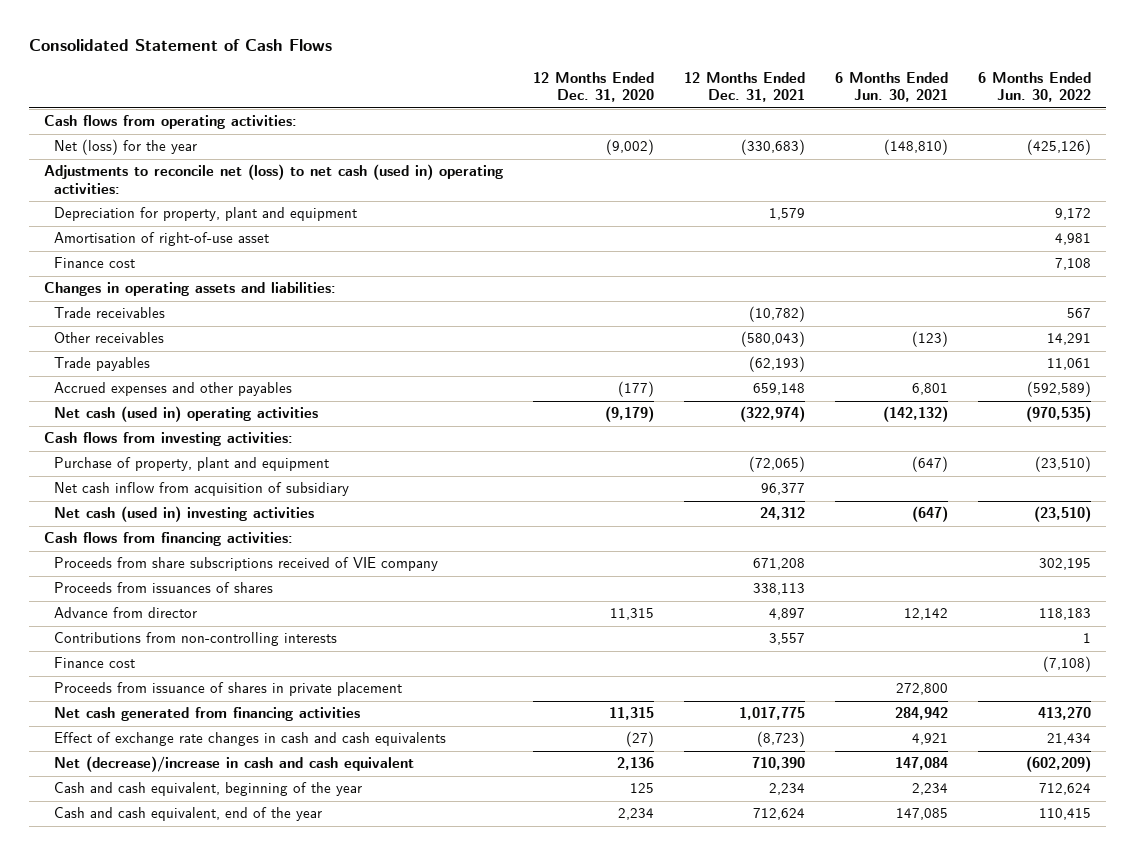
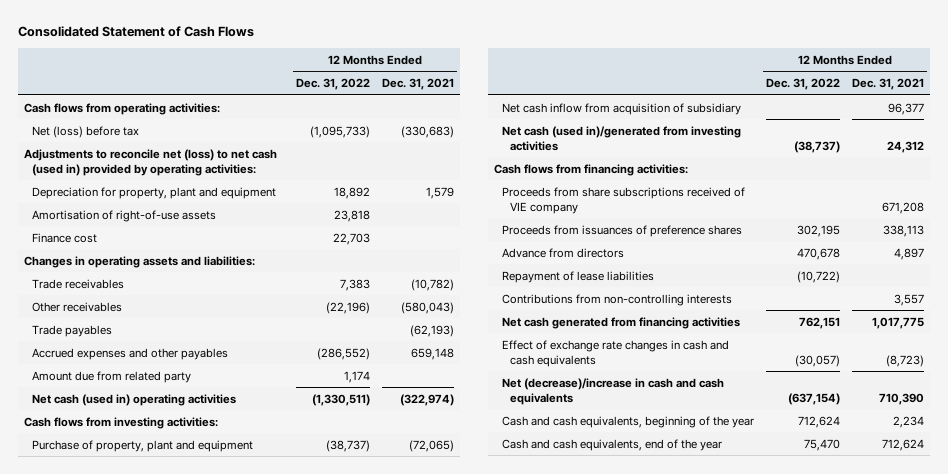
[532,71,654,103] 12 Months Ended Dec. 31, 2020 -> none
[835,71,949,103] 6 Months Ended Jun. 30, 2021 -> none
[978,71,1092,103] 6 Months Ended Jun. 30, 2022 -> none
none -> [296,78,371,91] Dec. 31, 2022
[54,139,198,156] Net (loss) for the year -> [32,125,140,138] Net (loss) before tax
[43,164,503,194] Adjustments to reconcile net (loss) to net cash (used in) operating activities: -> [24,148,278,176] Adjustments to reconcile net (loss) to net cash (used in) provided by operating activities:
[54,232,270,247] Amortisation of right-of-use asset -> [32,209,217,222] Amortisation of right-of-use assets
none -> [32,370,192,383] Amount due from related party
[54,506,315,523] Net cash (used in) investing activities -> [502,125,742,151] Net cash (used in)/generated from investing activities
[54,582,274,594] Proceeds from issuances of shares -> [502,224,743,237] Proceeds from issuances of preference shares
[54,607,198,619] Advance from director -> [502,247,625,258] Advance from directors
none -> [502,270,655,283] Repayment of lease liabilities
[54,657,136,669] Finance cost -> none
[54,682,403,697] Proceeds from issuance of shares in private placement -> none
[54,756,415,773] Net (decrease)/increase in cash and cash equivalent -> [502,377,725,405] Net (decrease)/increase in cash and cash equivalents
[54,782,363,797] Cash and cash equivalent, beginning of the year -> [502,415,755,428] Cash and cash equivalents, beginning of the year
[54,807,323,822] Cash and cash equivalent, end of the year -> [502,438,723,451] Cash and cash equivalents, end of the year

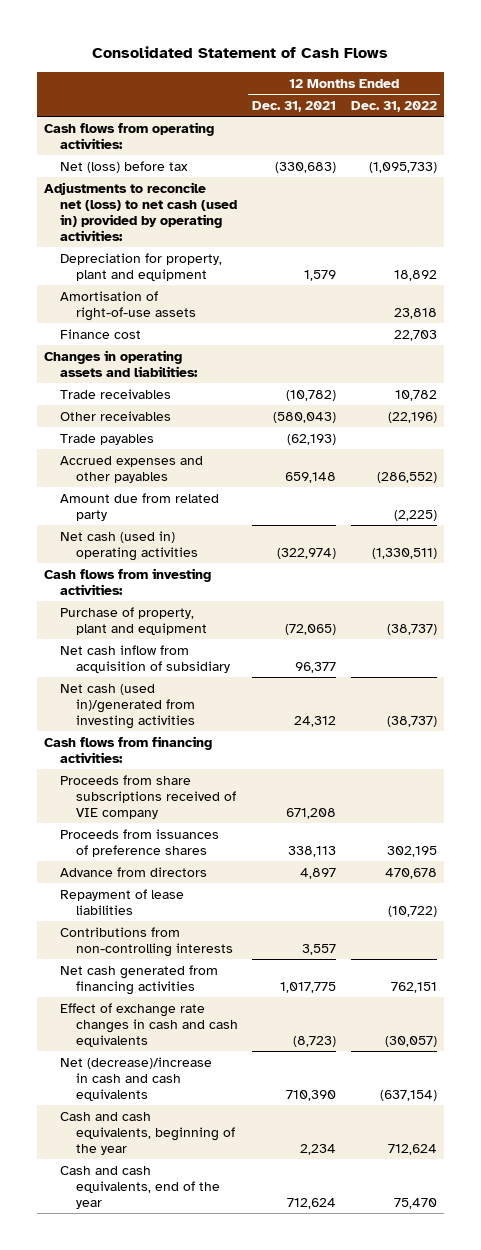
[340,278,371,291] 7,383 -> [394,389,437,401] 10,782
[344,370,371,383] 1,174 -> [393,509,437,521] (2,225)

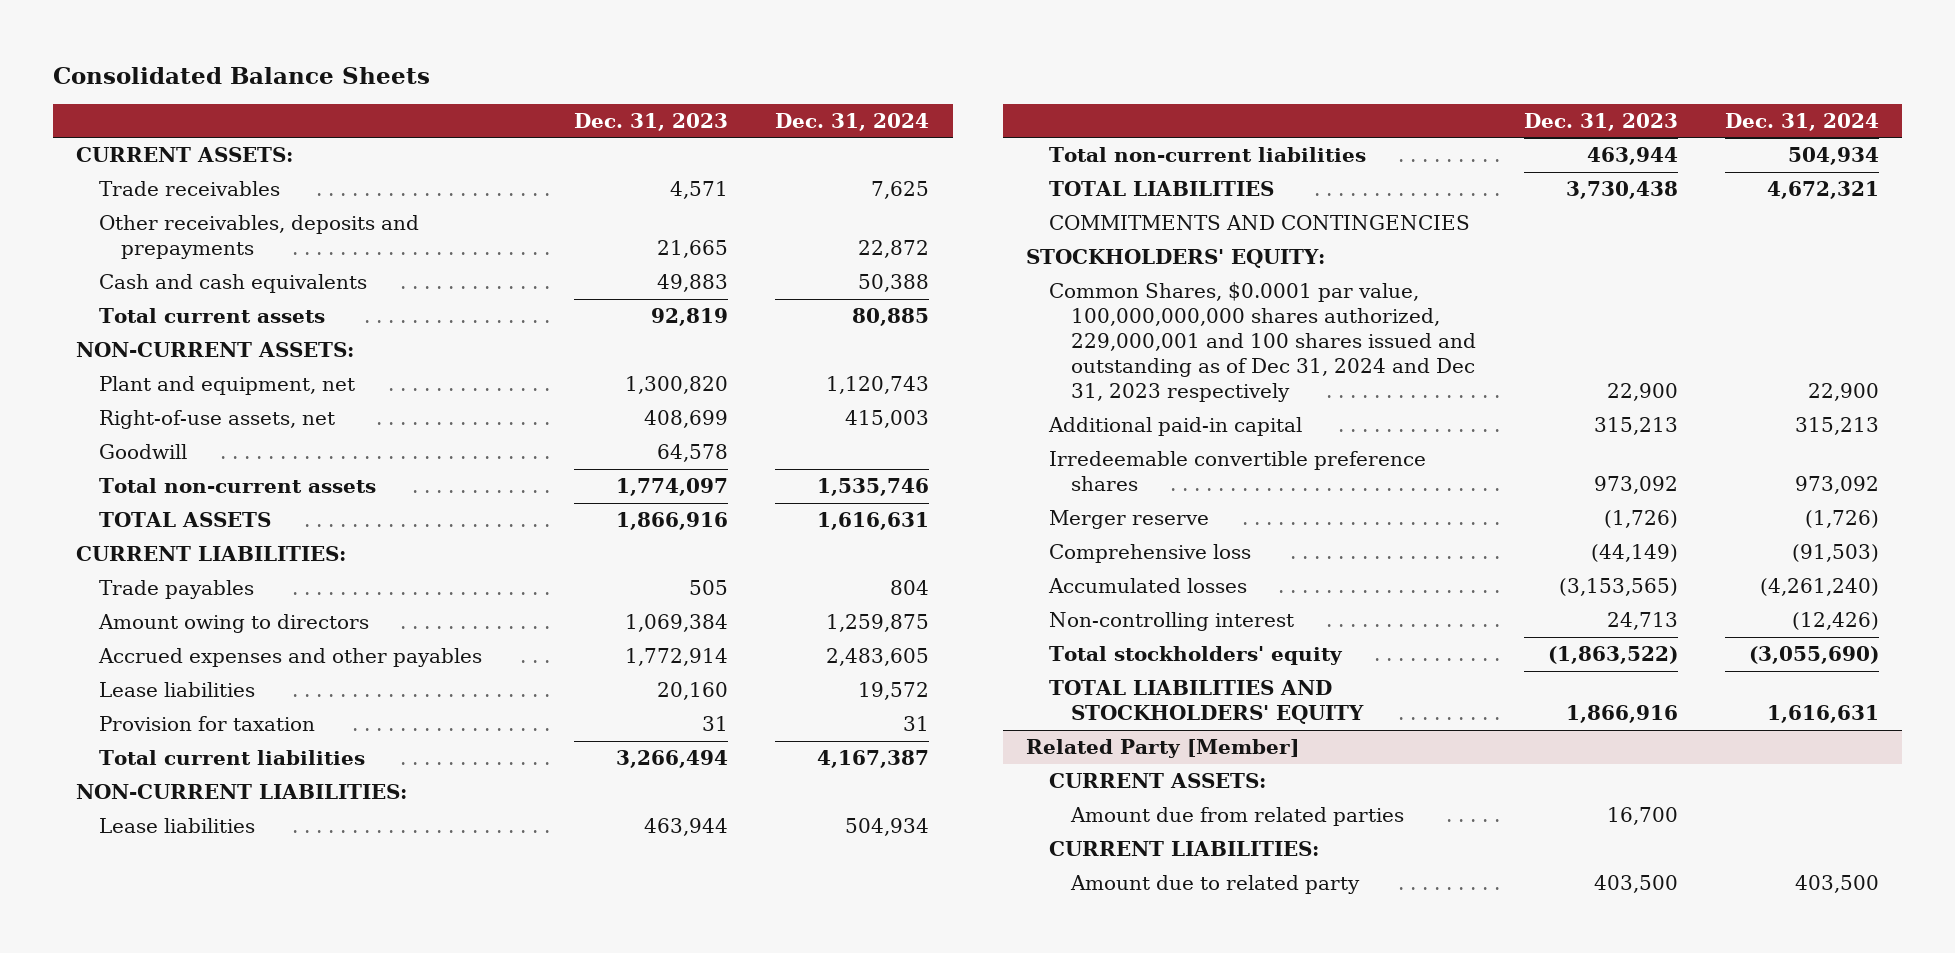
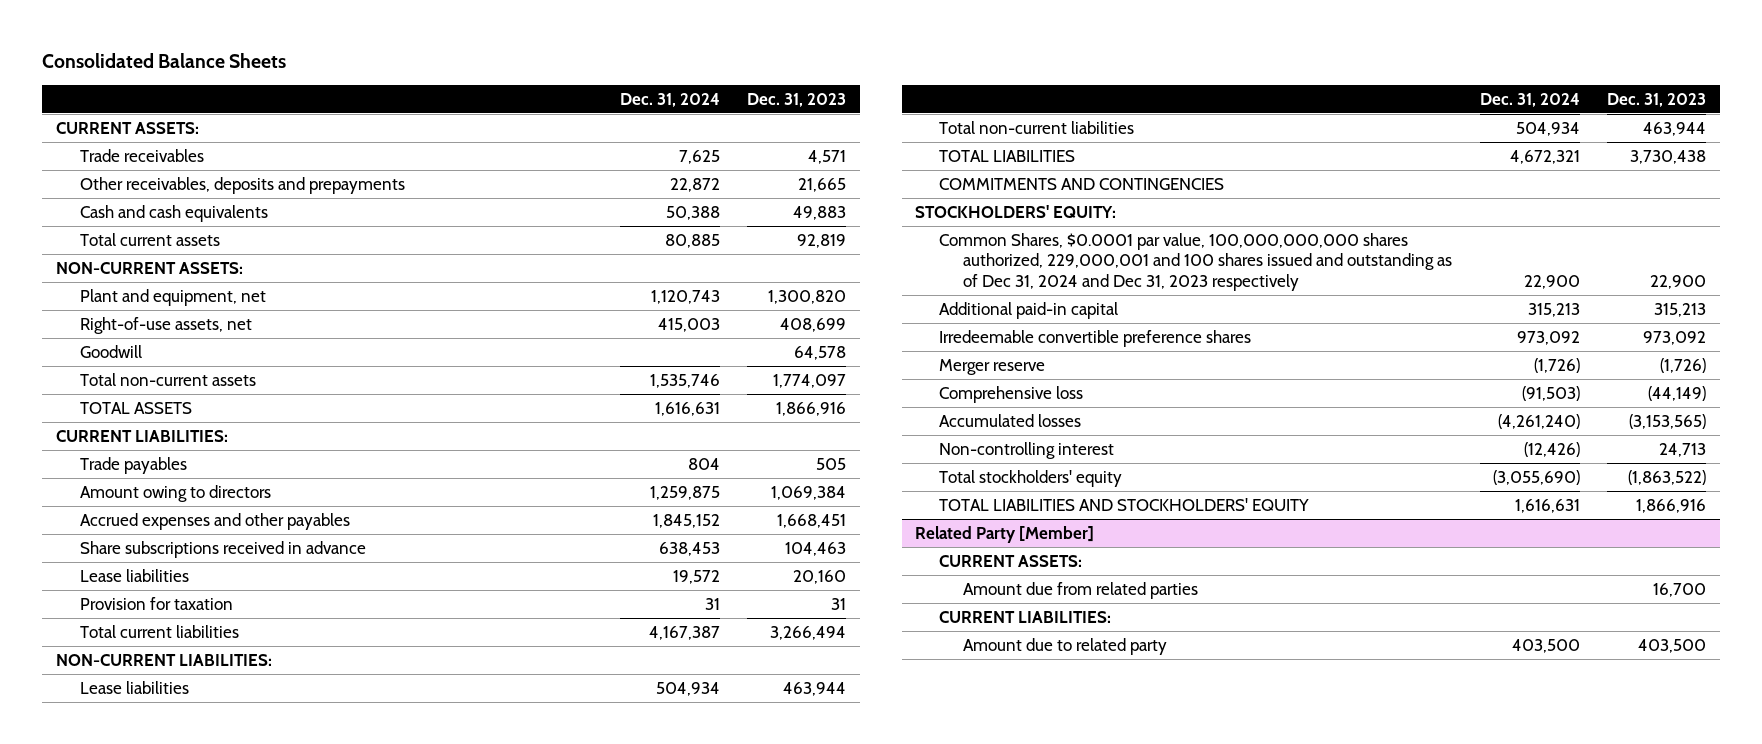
[624,648,728,667] 1,772,914 -> [777,513,847,528] 1,668,451
[825,648,929,667] 2,483,605 -> [652,513,720,528] 1,845,152
none -> [79,540,366,558] Share subscriptions received in advance

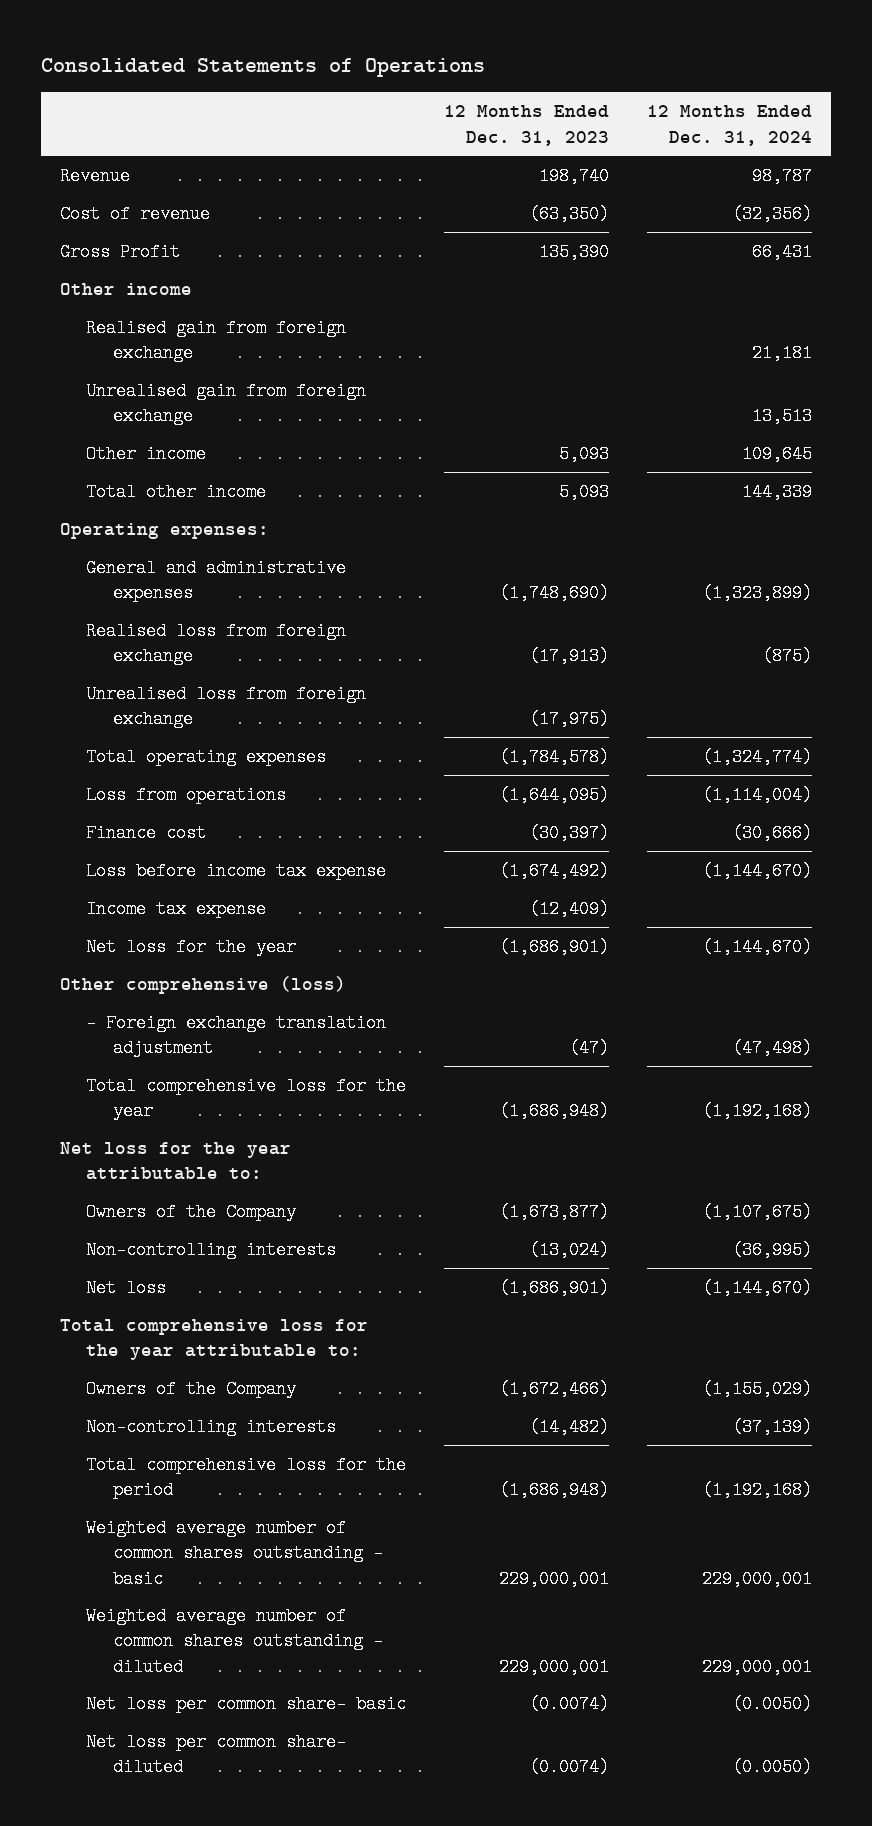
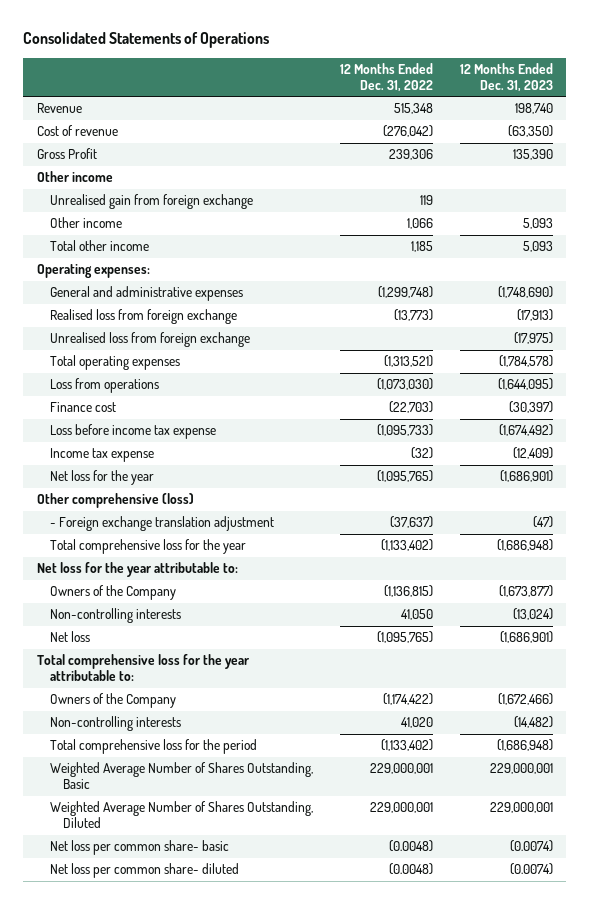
[647,105,813,146] 12 Months Ended Dec. 31, 2024 -> none
none -> [339,62,433,93] 12 Months Ended Dec. 31, 2022
[86,319,347,363] Realised gain from foreign exchange -> none
[86,1519,383,1588] Weighted average number of common shares outstanding - basic -> [49,762,313,790] Weighted Average Number of Shares Outstanding, Basic
[86,1607,383,1676] Weighted average number of common shares outstanding - diluted -> [49,801,313,829] Weighted Average Number of Shares Outstanding, Diluted

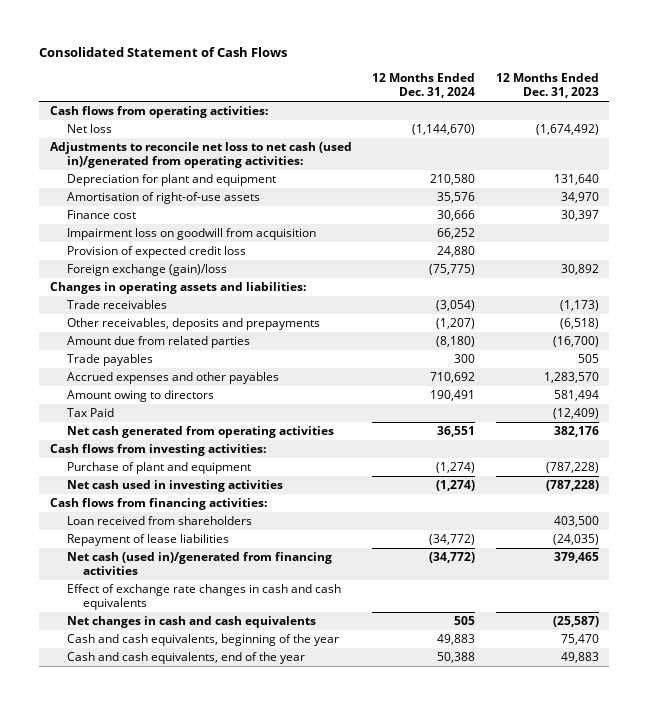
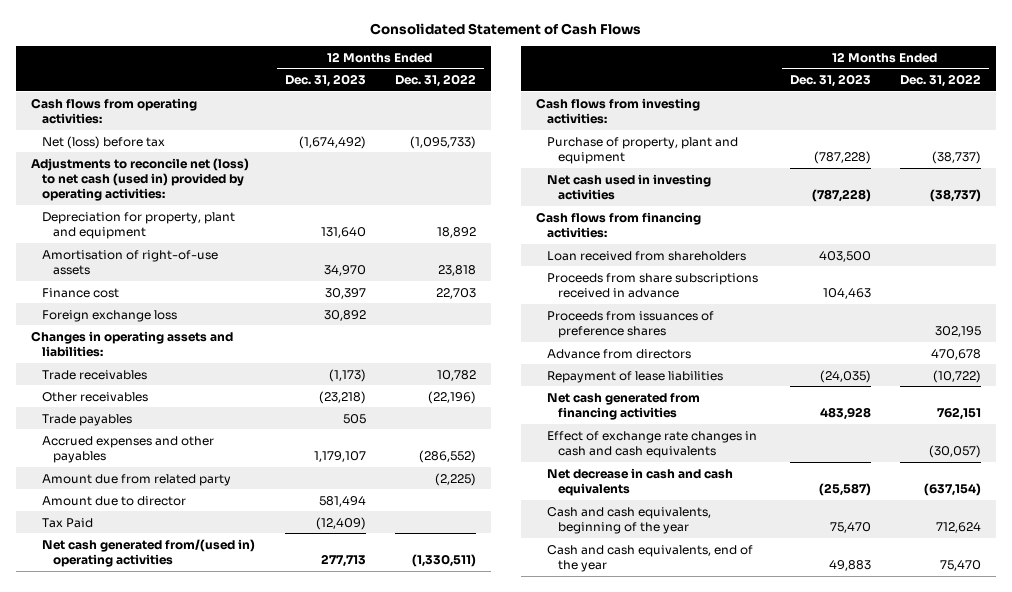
[372,72,476,98] 12 Months Ended Dec. 31, 2024 -> none
none -> [395,73,477,87] Dec. 31, 2022
[66,124,112,134] Net loss -> [41,135,165,149] Net (loss) before tax
[49,142,352,169] Adjustments to reconcile net loss to net cash (used in)/generated from operating activities: -> [30,157,249,201] Adjustments to reconcile net (loss) to net cash (used in) provided by operating activities:
[66,174,276,187] Depreciation for plant and equipment -> [41,211,235,239] Depreciation for property, plant and equipment
[66,228,316,241] Impairment loss on goodwill from acquisition -> none
[66,246,246,259] Provision of expected credit loss -> none
[66,264,227,277] Foreign exchange (gain)/loss -> [41,309,177,322] Foreign exchange loss
[66,318,320,331] Other receivables, deposits and prepayments -> none
[66,336,250,349] Amount due from related parties -> none
none -> [41,391,148,402] Other receivables
[543,372,599,384] 1,283,570 -> [313,450,366,462] 1,179,107
none -> [41,473,231,486] Amount due from related party
[66,390,214,403] Amount owing to directors -> [41,495,186,506] Amount due to director
[66,426,334,439] Net cash generated from operating activities -> [41,538,255,567] Net cash generated from/(used in) operating activities
[553,426,599,438] 382,176 -> [320,553,366,567] 277,713
[66,462,251,475] Purchase of plant and equipment -> [546,136,738,164] Purchase of property, plant and equipment
none -> [546,272,758,298] Proceeds from share subscriptions received in advance
none -> [546,310,714,338] Proceeds from issuances of preference shares
none -> [546,348,691,359] Advance from directors
[66,552,332,576] Net cash (used in)/generated from financing activities -> [546,392,700,420] Net cash generated from financing activities
[553,552,599,564] 379,465 -> [819,406,871,420] 483,928
[66,616,316,629] Net changes in cash and cash equivalents -> [546,467,733,496] Net decrease in cash and cash equivalents

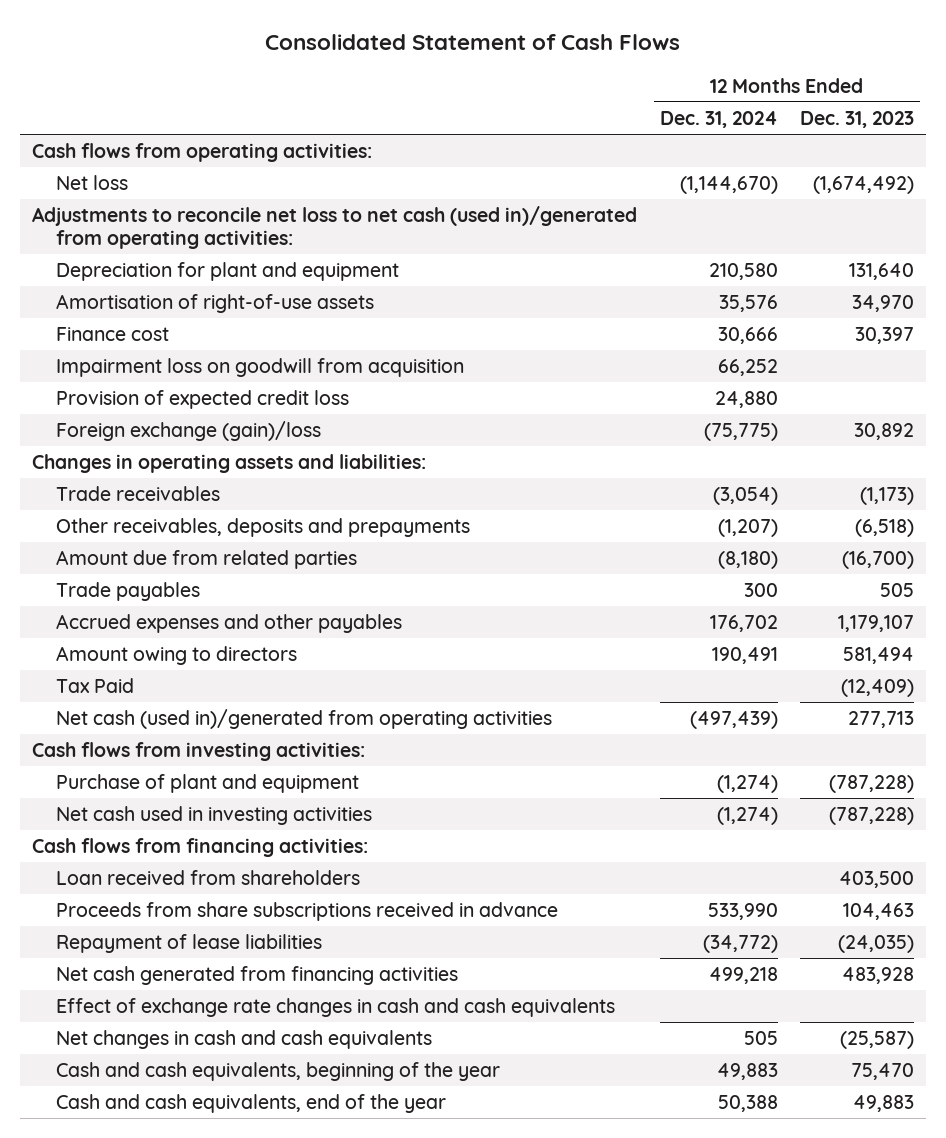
[395,73,477,87] Dec. 31, 2022 -> none
none -> [659,110,778,128] Dec. 31, 2024
[41,135,165,149] Net (loss) before tax -> [55,174,128,190] Net loss
[30,157,249,201] Adjustments to reconcile net (loss) to net cash (used in) provided by operating activities: -> [31,205,637,249] Adjustments to reconcile net loss to net cash (used in)/generated from operating activities:
[41,211,235,239] Depreciation for property, plant and equipment -> [55,261,399,281] Depreciation for plant and equipment
none -> [55,357,464,377] Impairment loss on goodwill from acquisition
none -> [55,389,349,409] Provision of expected credit loss
[41,309,177,322] Foreign exchange loss -> [55,420,321,441] Foreign exchange (gain)/loss
[41,391,148,402] Other receivables -> none
none -> [55,517,470,537] Other receivables, deposits and prepayments
none -> [55,549,357,569] Amount due from related parties
[41,473,231,486] Amount due from related party -> none
[41,495,186,506] Amount due to director -> [55,645,297,665] Amount owing to directors
[41,538,255,567] Net cash generated from/(used in) operating activities -> [55,708,552,729] Net cash (used in)/generated from operating activities
[546,136,738,164] Purchase of property, plant and equipment -> [55,773,359,793] Purchase of plant and equipment
[546,310,714,338] Proceeds from issuances of preference shares -> none
[546,348,691,359] Advance from directors -> none
[546,467,733,496] Net decrease in cash and cash equivalents -> [55,1029,432,1049] Net changes in cash and cash equivalents

